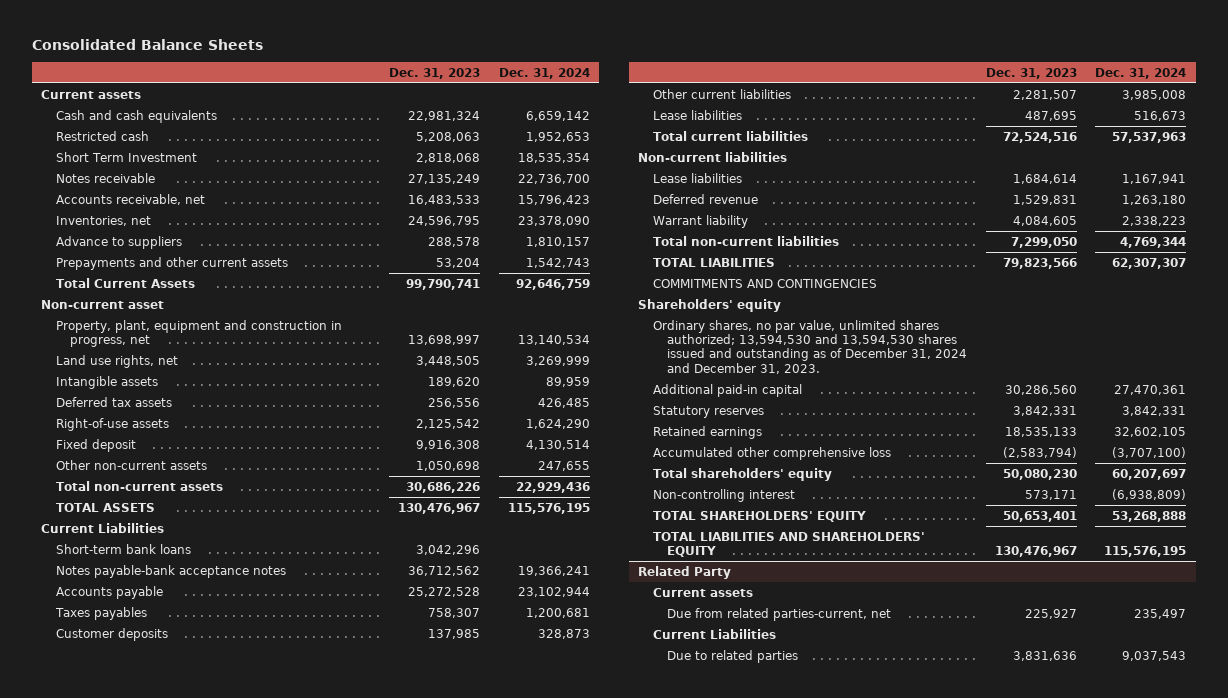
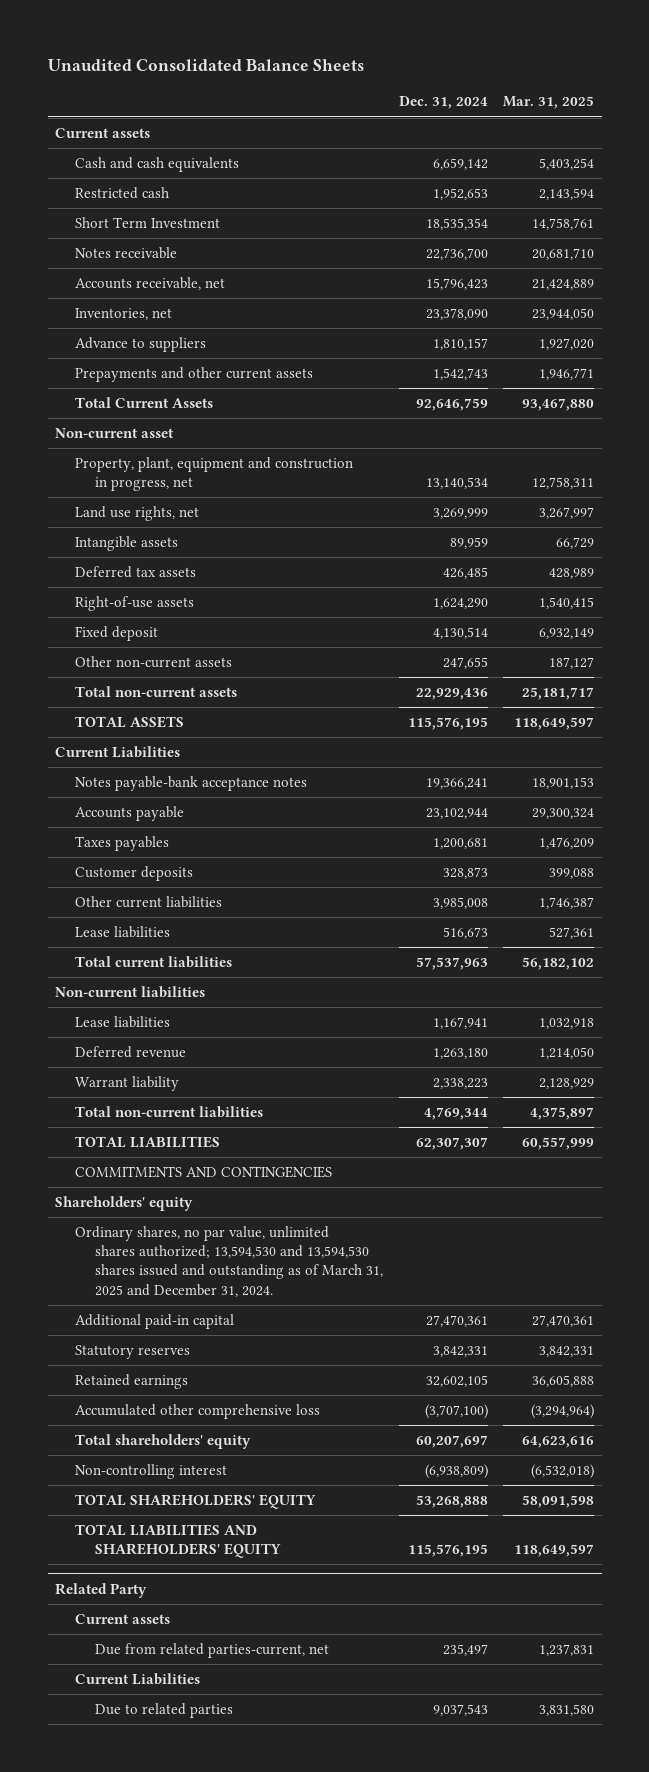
[31,39,263,51] Consolidated Balance Sheets -> [47,59,364,72] Unaudited Consolidated Balance Sheets
[388,67,480,79] Dec. 31, 2023 -> none
none -> [502,96,594,110] Mar. 31, 2025
[55,543,191,554] Short-term bank loans -> none
[652,319,968,374] Ordinary shares, no par value, unlimited shares authorized; 13,594,530 and 13,594,530 shares issued and outstanding as of December 31, 2024 and December 31, 2023. -> [75,1226,384,1297] Ordinary shares, no par value, unlimited shares authorized; 13,594,530 and 13,594,530 shares issued and outstanding as of March 31, 2025 and December 31, 2024.

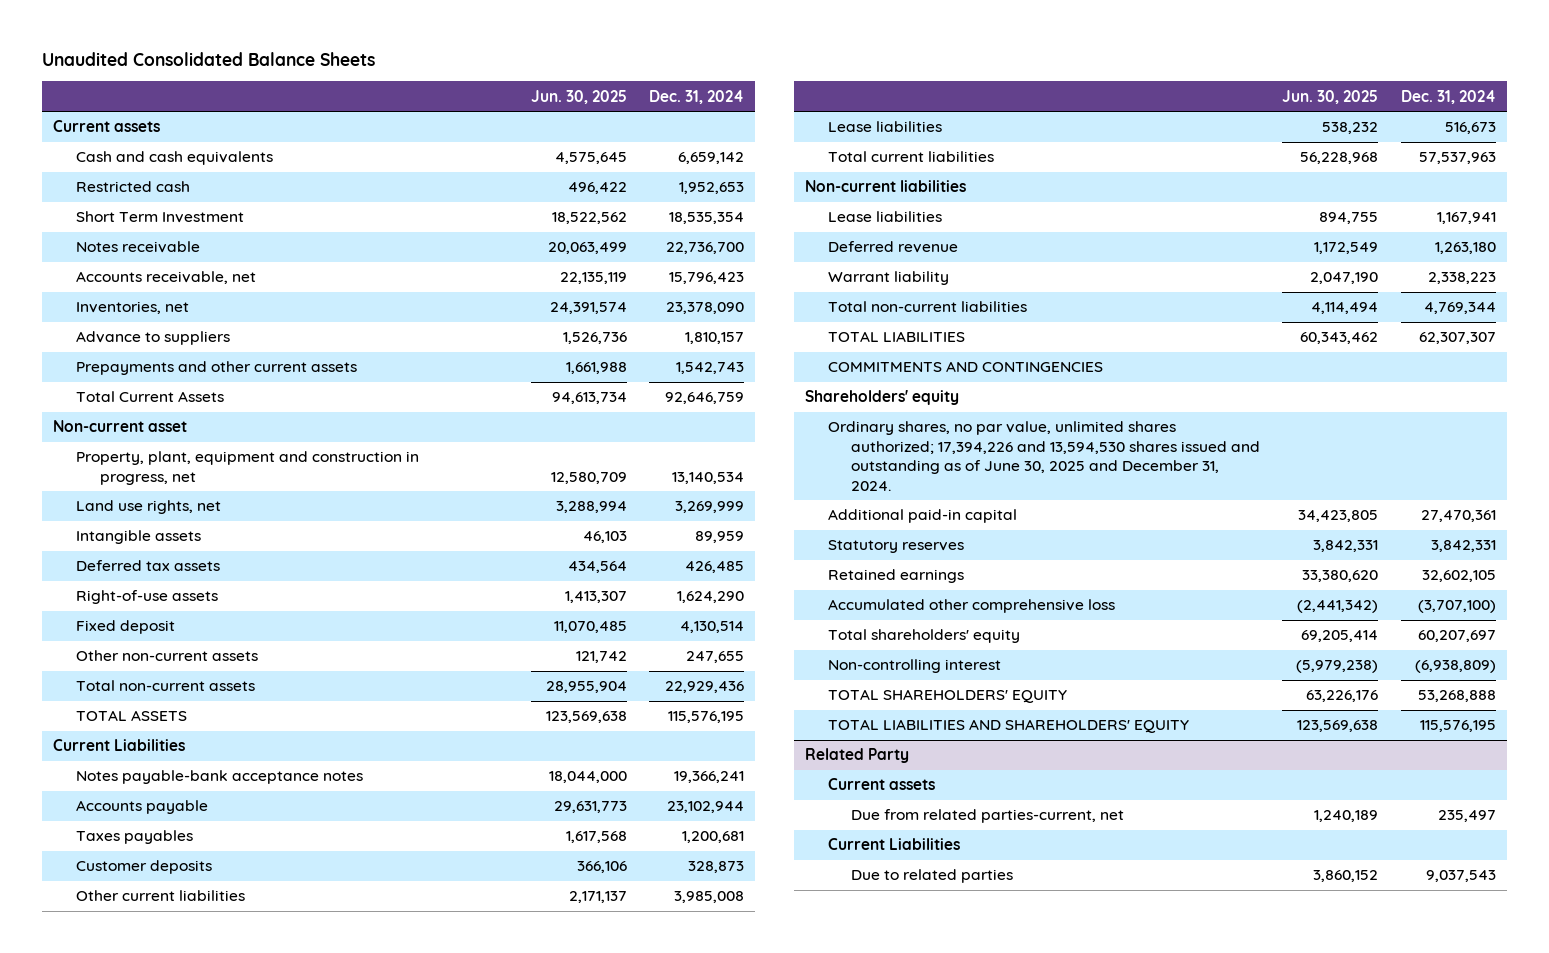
[502,96,594,110] Mar. 31, 2025 -> none
none -> [530,89,627,104] Jun. 30, 2025
[75,1226,384,1297] Ordinary shares, no par value, unlimited shares authorized; 13,594,530 and 13,594,530 shares issued and outstanding as of March 31, 2025 and December 31, 2024. -> [827,421,1261,491] Ordinary shares, no par value, unlimited shares authorized; 17,394,226 and 13,594,530 shares issued and outstanding as of June 30, 2025 and December 31, 2024.

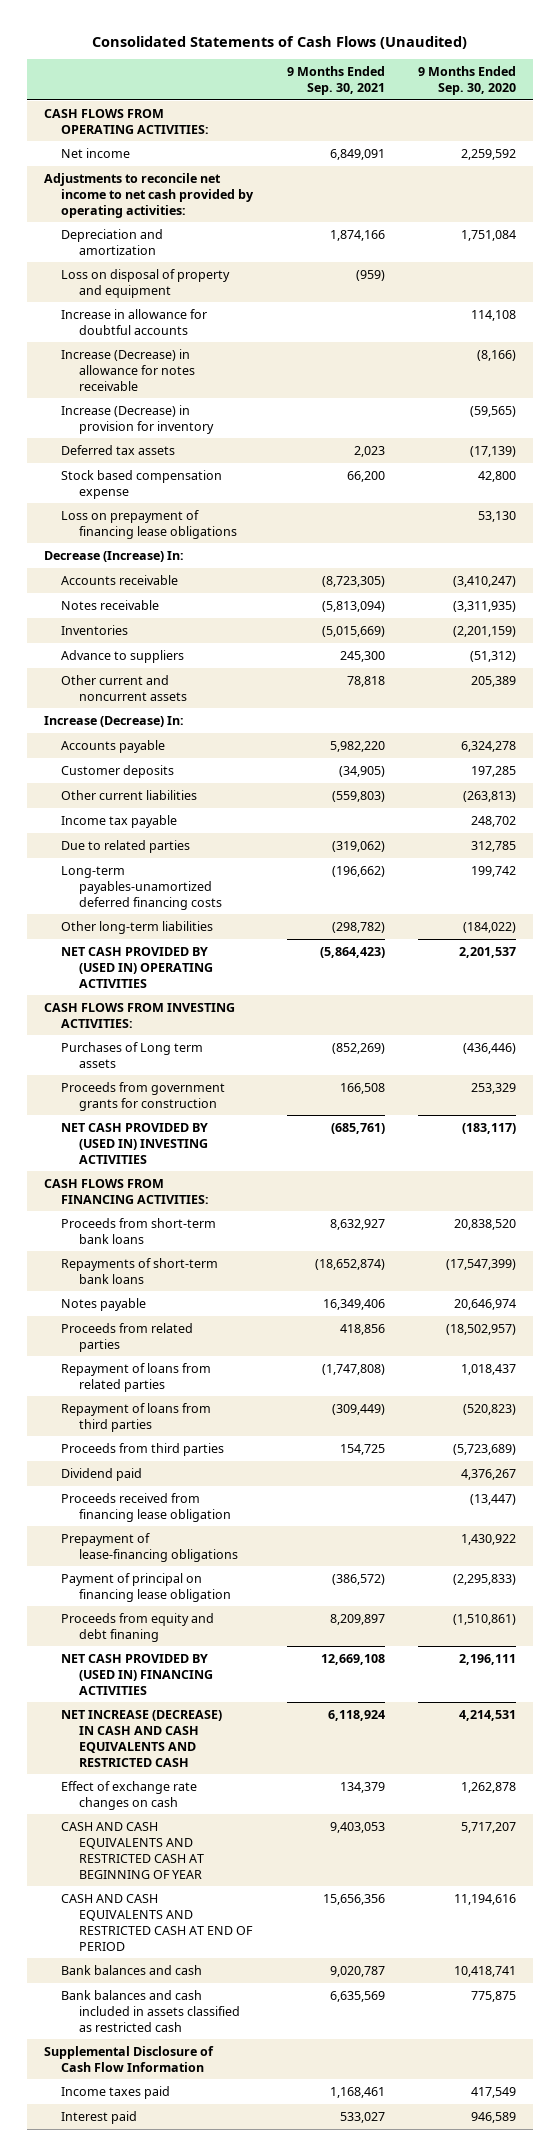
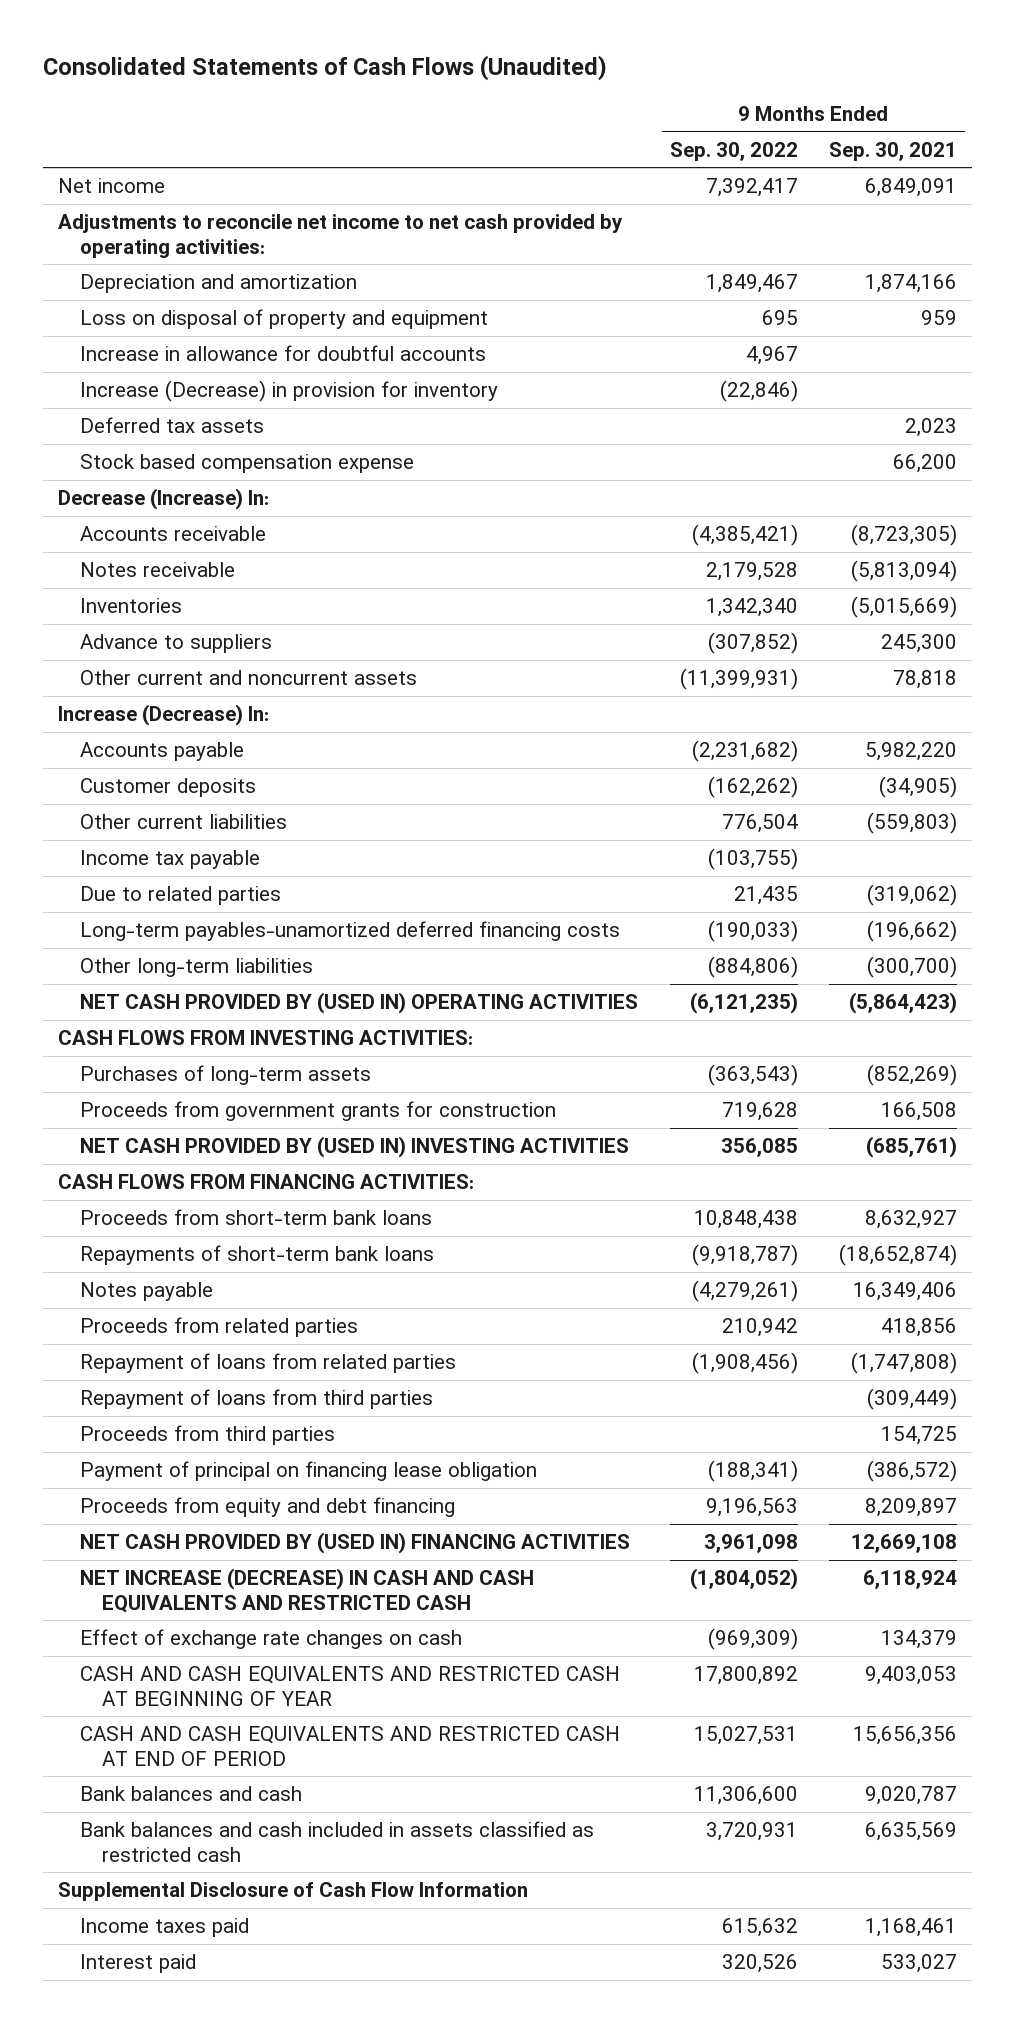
[417,66,516,96] 9 Months Ended Sep. 30, 2020 -> none
none -> [669,141,798,161] Sep. 30, 2022
[43,108,210,134] CASH FLOWS FROM OPERATING ACTIVITIES: -> none
[355,269,385,281] (959) -> [920,310,957,326] 959
[61,348,195,391] Increase (Decrease) in allowance for notes receivable -> none
[61,509,237,539] Loss on prepayment of financing lease obligations -> none
[331,921,385,933] (298,782) -> [866,956,957,979] (300,700)
[61,1041,204,1068] Purchases of Long term assets -> [80,1065,372,1086] Purchases of long-term assets
[61,1467,143,1481] Dividend paid -> none
[61,1492,231,1522] Proceeds received from financing lease obligation -> none
[61,1532,238,1562] Prepayment of lease-financing obligations -> none
[61,1612,215,1642] Proceeds from equity and debt finaning -> [80,1497,456,1518] Proceeds from equity and debt financing

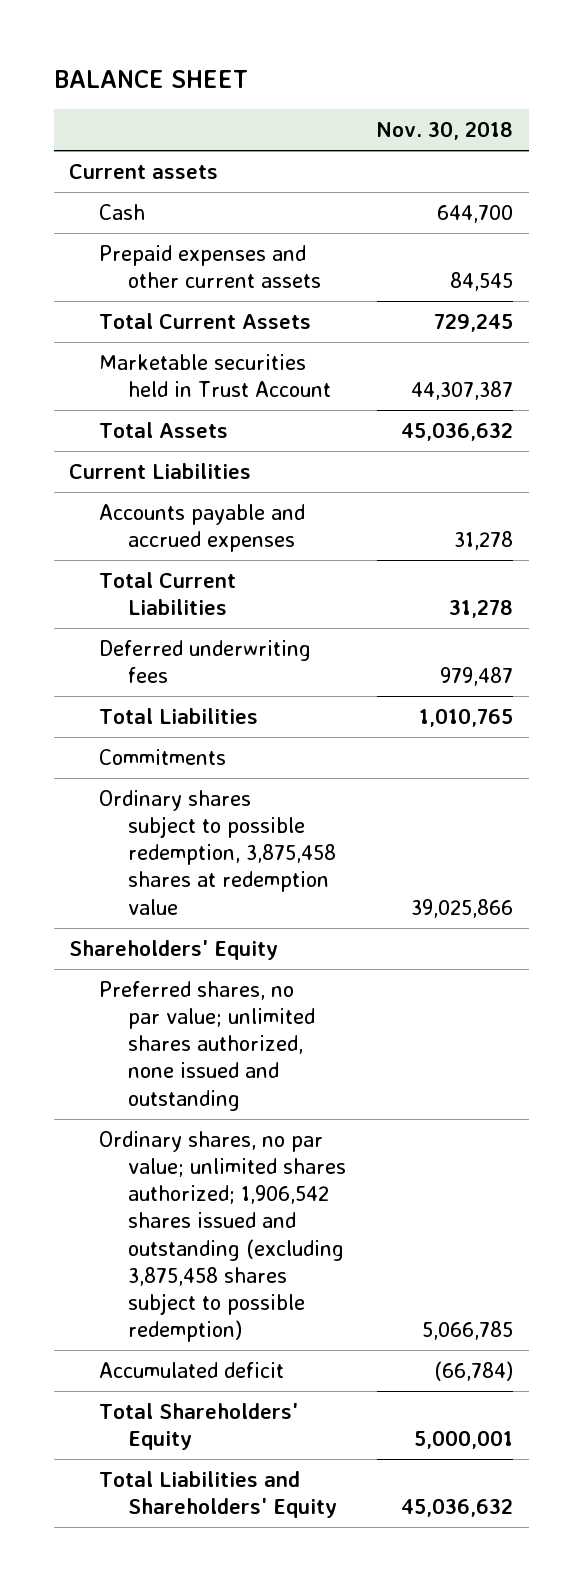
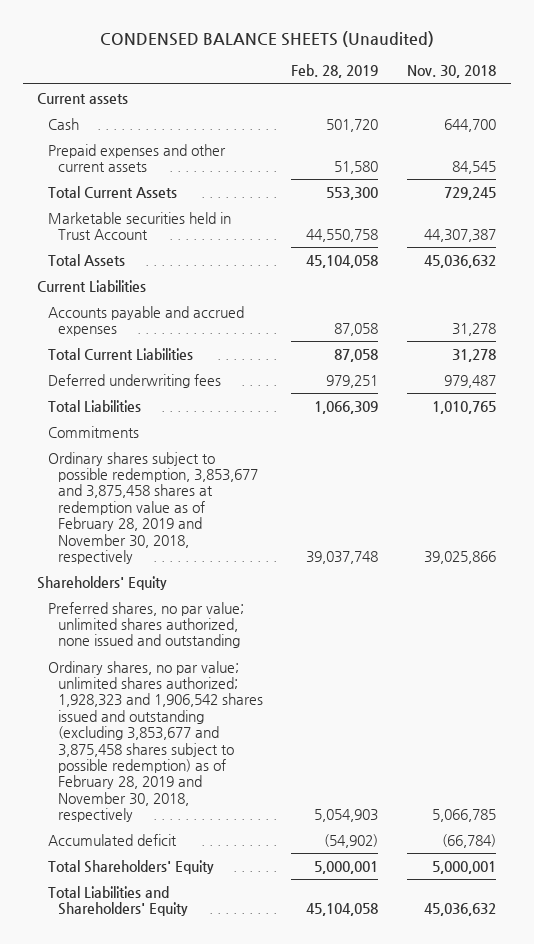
[53,69,248,88] BALANCE SHEET -> [99,31,434,48] CONDENSED BALANCE SHEETS (Unaudited)
none -> [291,64,379,79] Feb. 28, 2019
[98,789,337,915] Ordinary shares subject to possible redemption, 3,875,458 shares at redemption value -> [47,451,258,565] Ordinary shares subject to possible redemption, 3,853,677 and 3,875,458 shares at redemption value as of February 28, 2019 and November 30, 2018, respectively
[98,1130,347,1343] Ordinary shares, no par value; unlimited shares authorized; 1,906,542 shares issued and outstanding (excluding 3,875,458 shares subject to possible redemption) -> [47,660,263,823] Ordinary shares, no par value; unlimited shares authorized; 1,928,323 and 1,906,542 shares issued and outstanding (excluding 3,853,677 and 3,875,458 shares subject to possible redemption) as of February 28, 2019 and November 30, 2018, respectively

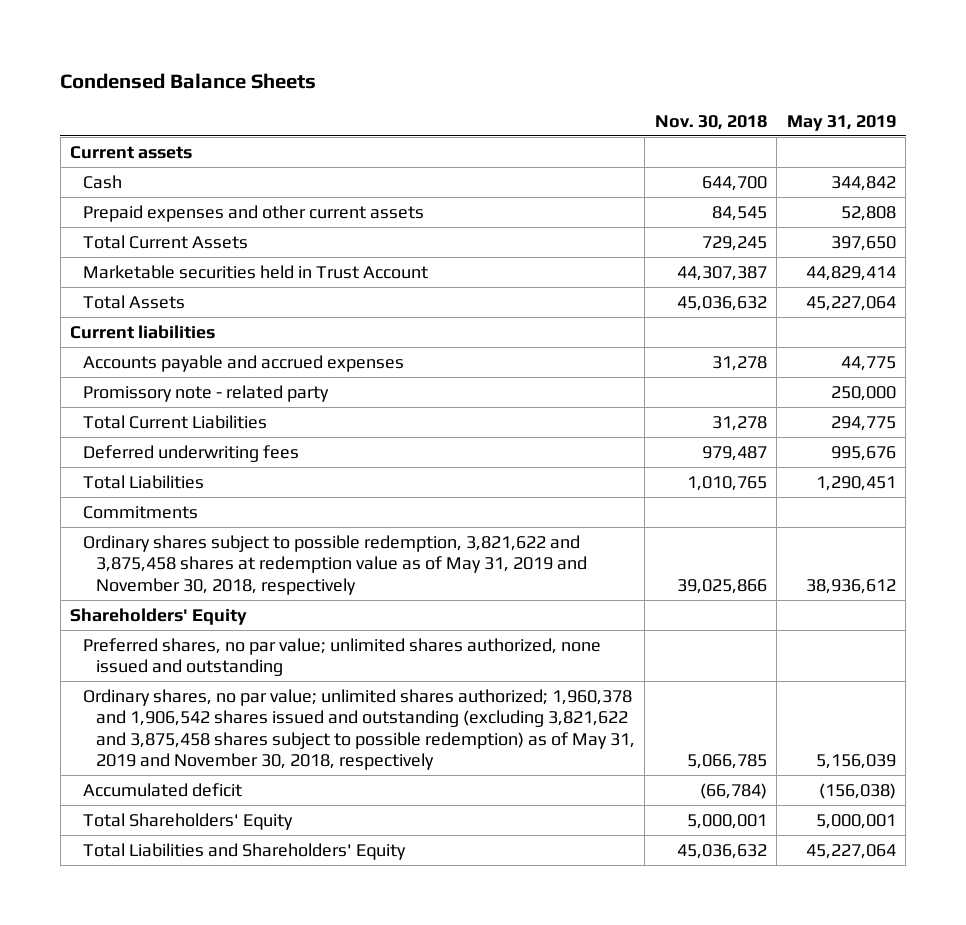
[99,31,434,48] CONDENSED BALANCE SHEETS (Unaudited) -> [60,72,317,89] Condensed Balance Sheets
[291,64,379,79] Feb. 28, 2019 -> none
none -> [786,114,896,131] May 31, 2019
[37,279,147,292] Current Liabilities -> [70,324,216,339] Current liabilities
none -> [83,384,330,402] Promissory note - related party
[47,451,258,565] Ordinary shares subject to possible redemption, 3,853,677 and 3,875,458 shares at redemption value as of February 28, 2019 and November 30, 2018, respectively -> [83,534,587,595] Ordinary shares subject to possible redemption, 3,821,622 and 3,875,458 shares at redemption value as of May 31, 2019 and November 30, 2018, respectively
[47,660,263,823] Ordinary shares, no par value; unlimited shares authorized; 1,928,323 and 1,906,542 shares issued and outstanding (excluding 3,853,677 and 3,875,458 shares subject to possible redemption) as of February 28, 2019 and November 30, 2018, respectively -> [83,688,635,771] Ordinary shares, no par value; unlimited shares authorized; 1,960,378 and 1,906,542 shares issued and outstanding (excluding 3,821,622 and 3,875,458 shares subject to possible redemption) as of May 31, 2019 and November 30, 2018, respectively

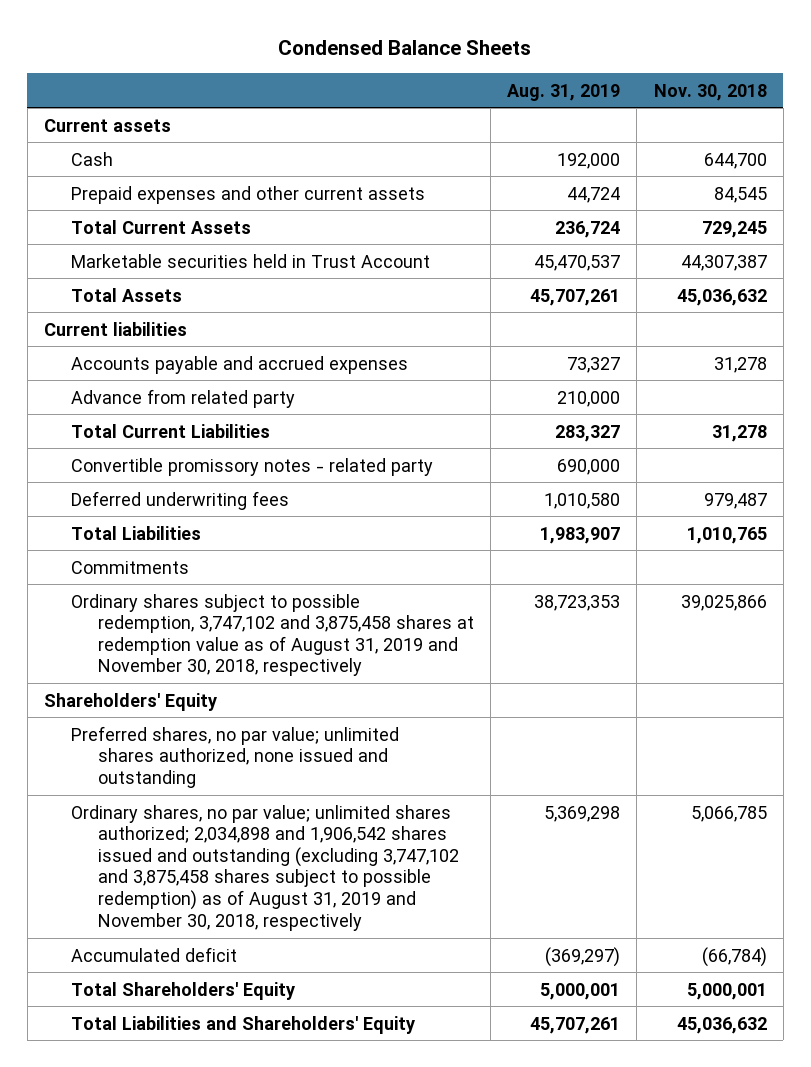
[786,114,896,131] May 31, 2019 -> none
none -> [507,83,621,101] Aug. 31, 2019
[83,384,330,402] Promissory note - related party -> [70,388,295,408] Advance from related party
none -> [70,457,433,476] Convertible promissory notes - related party
[83,534,587,595] Ordinary shares subject to possible redemption, 3,821,622 and 3,875,458 shares at redemption value as of May 31, 2019 and November 30, 2018, respectively -> [70,593,474,677] Ordinary shares subject to possible redemption, 3,747,102 and 3,875,458 shares at redemption value as of August 31, 2019 and November 30, 2018, respectively
[83,688,635,771] Ordinary shares, no par value; unlimited shares authorized; 1,960,378 and 1,906,542 shares issued and outstanding (excluding 3,821,622 and 3,875,458 shares subject to possible redemption) as of May 31, 2019 and November 30, 2018, respectively -> [70,804,459,931] Ordinary shares, no par value; unlimited shares authorized; 2,034,898 and 1,906,542 shares issued and outstanding (excluding 3,747,102 and 3,875,458 shares subject to possible redemption) as of August 31, 2019 and November 30, 2018, respectively

